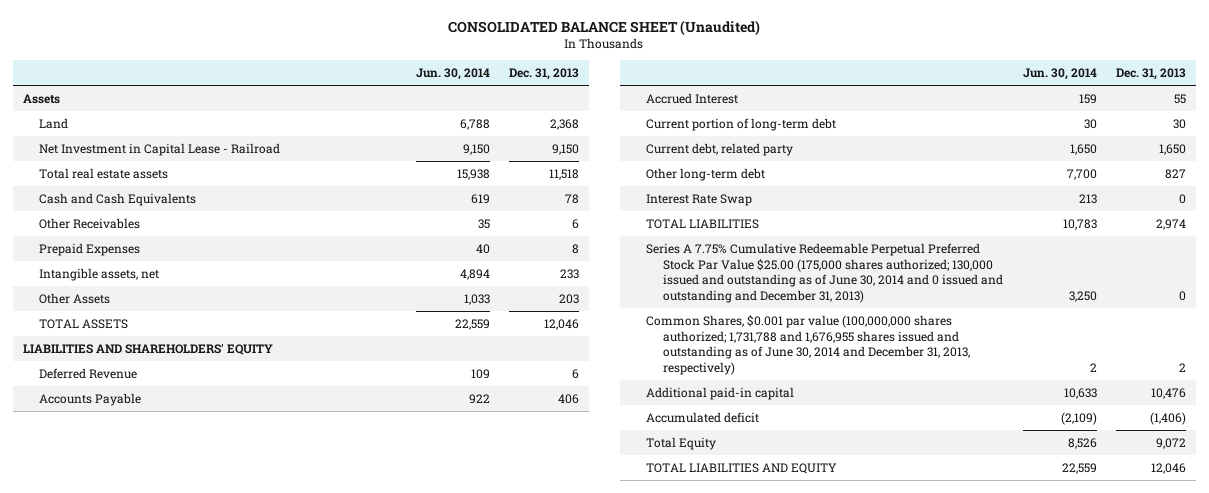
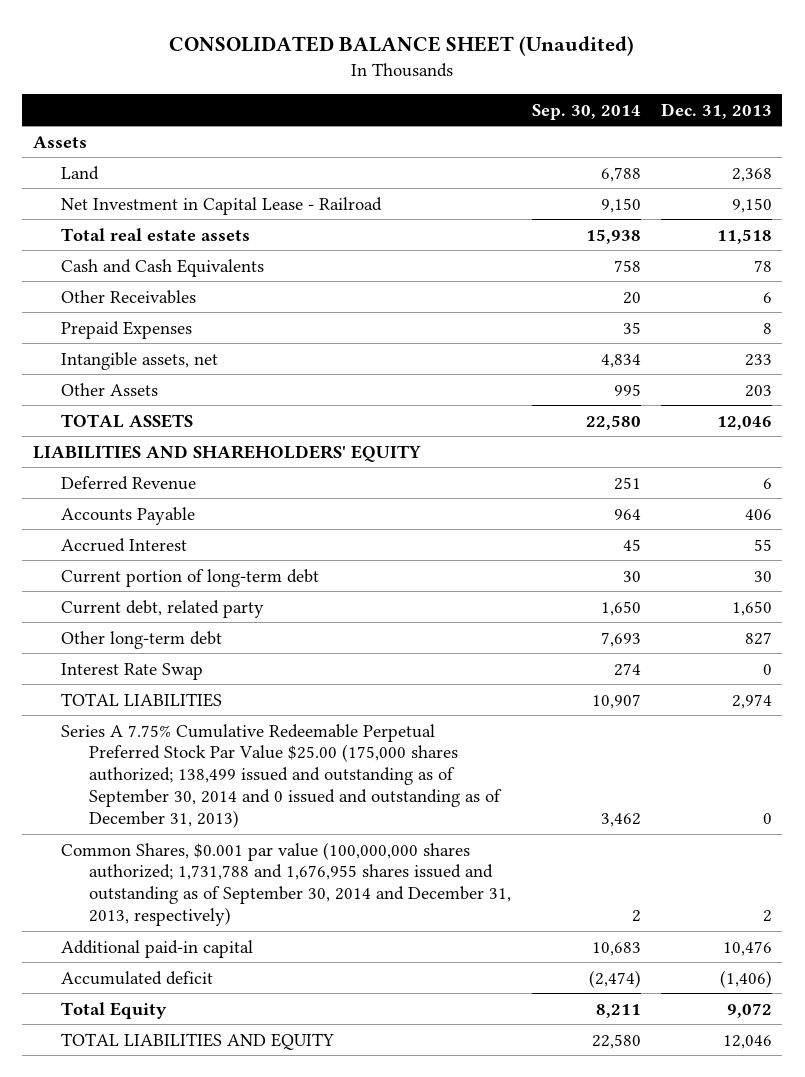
[415,68,490,81] Jun. 30, 2014 -> none
none -> [531,103,641,120] Sep. 30, 2014
[646,243,1004,304] Series A 7.75% Cumulative Redeemable Perpetual Preferred Stock Par Value $25.00 (175,000 shares authorized; 130,000 issued and outstanding as of June 30, 2014 and 0 issued and outstanding and December 31, 2013) -> [60,723,503,828] Series A 7.75% Cumulative Redeemable Perpetual Preferred Stock Par Value $25.00 (175,000 shares authorized; 138,499 issued and outstanding as of September 30, 2014 and 0 issued and outstanding as of December 31, 2013)
[646,315,971,376] Common Shares, $0.001 par value (100,000,000 shares authorized; 1,731,788 and 1,676,955 shares issued and outstanding as of June 30, 2014 and December 31, 2013, respectively) -> [60,841,512,927] Common Shares, $0.001 par value (100,000,000 shares authorized; 1,731,788 and 1,676,955 shares issued and outstanding as of September 30, 2014 and December 31, 2013, respectively)

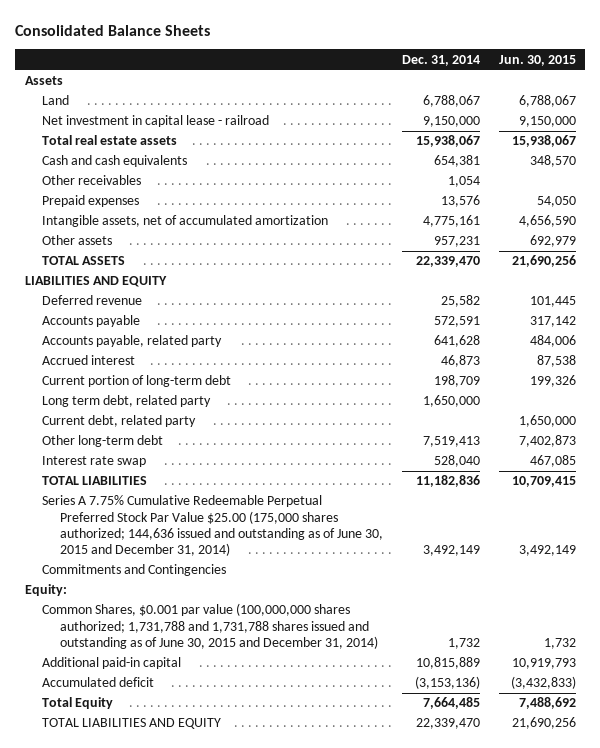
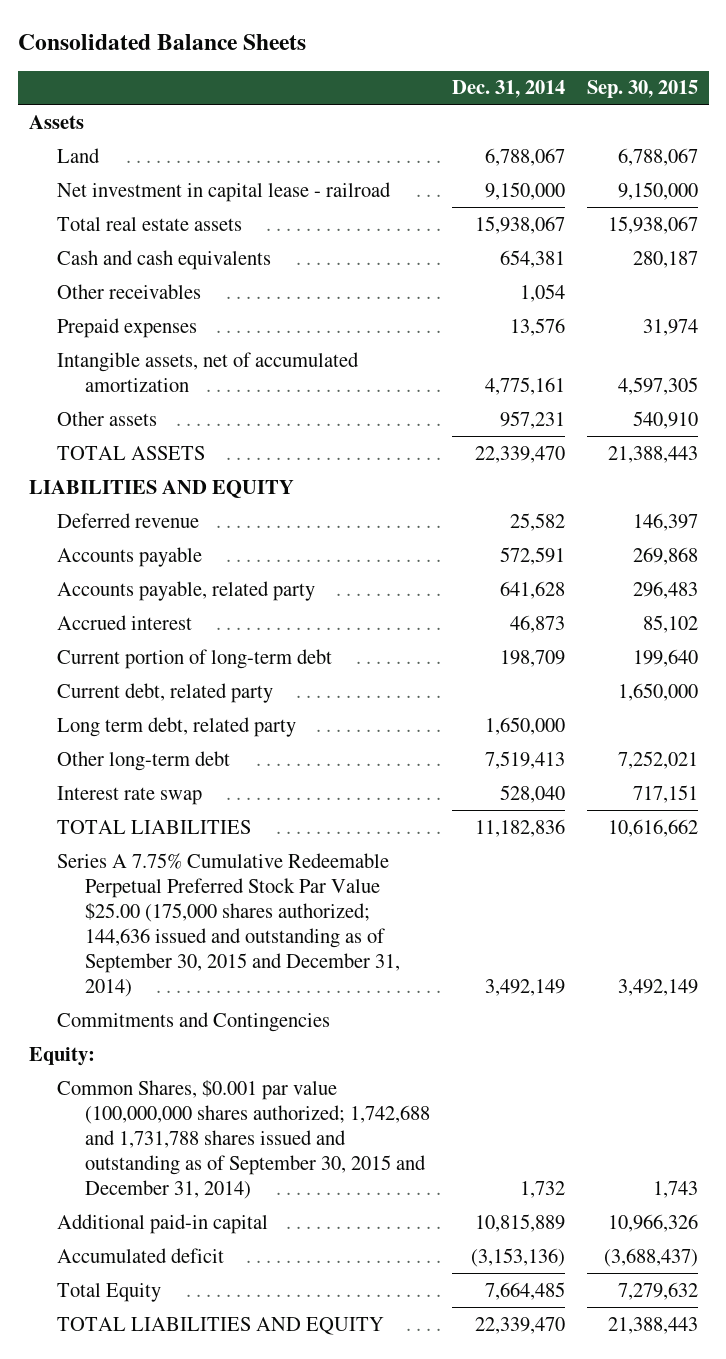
[498,54,576,66] Jun. 30, 2015 -> none
none -> [586,80,698,99] Sep. 30, 2015
[42,395,212,408] Long term debt, related party -> [56,716,296,737] Long term debt, related party
[42,495,383,556] Series A 7.75% Cumulative Redeemable Perpetual Preferred Stock Par Value $25.00 (175,000 shares authorized; 144,636 issued and outstanding as of June 30, 2015 and December 31, 2014) -> [56,852,400,997] Series A 7.75% Cumulative Redeemable Perpetual Preferred Stock Par Value $25.00 (175,000 shares authorized; 144,636 issued and outstanding as of September 30, 2015 and December 31, 2014)
[42,603,378,649] Common Shares, $0.001 par value (100,000,000 shares authorized; 1,731,788 and 1,731,788 shares issued and outstanding as of June 30, 2015 and December 31, 2014) -> [56,1079,430,1199] Common Shares, $0.001 par value (100,000,000 shares authorized; 1,742,688 and 1,731,788 shares issued and outstanding as of September 30, 2015 and December 31, 2014)

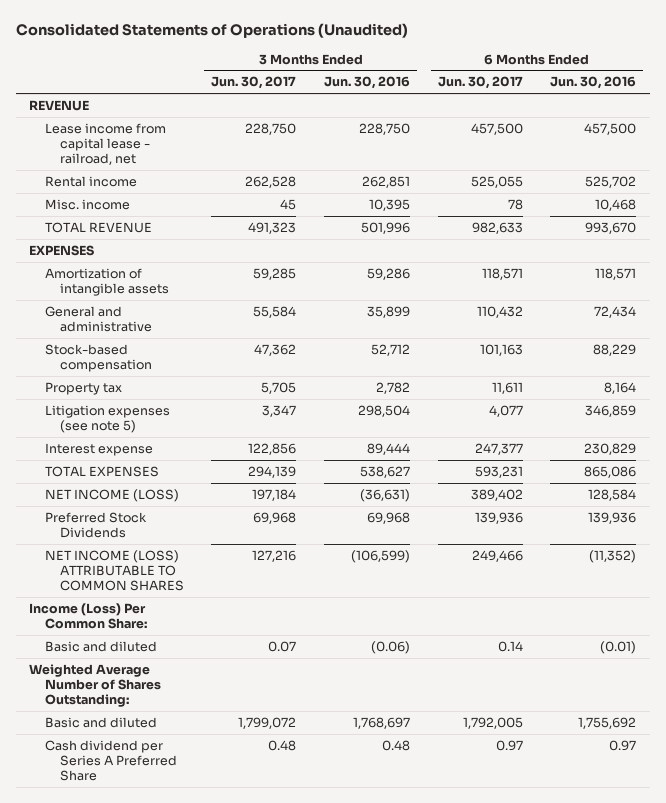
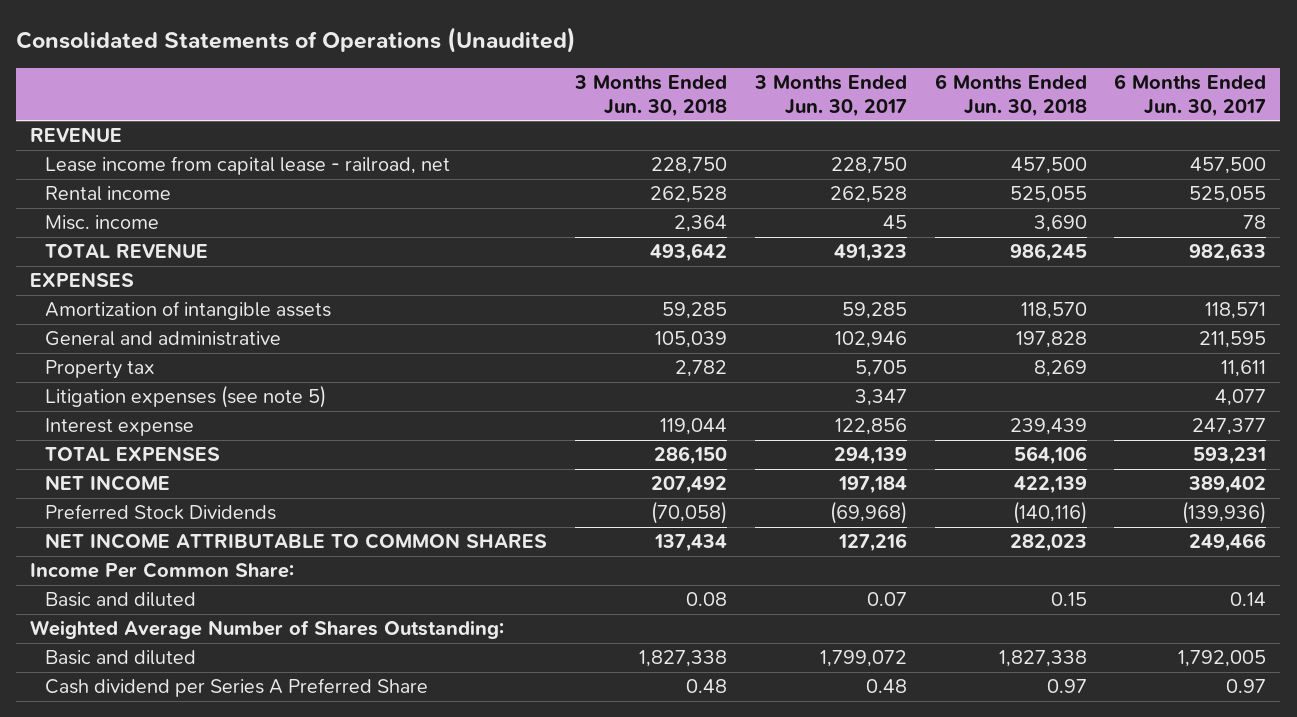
[323,76,410,90] Jun. 30, 2016 -> none
[550,76,637,90] Jun. 30, 2016 -> none
none -> [573,75,727,117] 3 Months Ended Jun. 30, 2018
none -> [934,74,1087,117] 6 Months Ended Jun. 30, 2018
[44,343,152,373] Stock-based compensation -> none
[253,305,297,318] 55,584 -> [834,331,907,349] 102,946
[476,305,523,318] 110,432 -> [1199,331,1267,349] 211,595
[44,488,179,502] NET INCOME (LOSS) -> [45,475,171,492] NET INCOME
[253,511,297,524] 69,968 -> [829,501,907,525] (69,968)
[474,511,523,524] 139,936 -> [1182,501,1267,525] (139,936)
[44,549,184,592] NET INCOME (LOSS) ATTRIBUTABLE TO COMMON SHARES -> [45,533,548,550] NET INCOME ATTRIBUTABLE TO COMMON SHARES
[29,602,147,630] Income (Loss) Per Common Share: -> [30,562,295,579] Income Per Common Share:

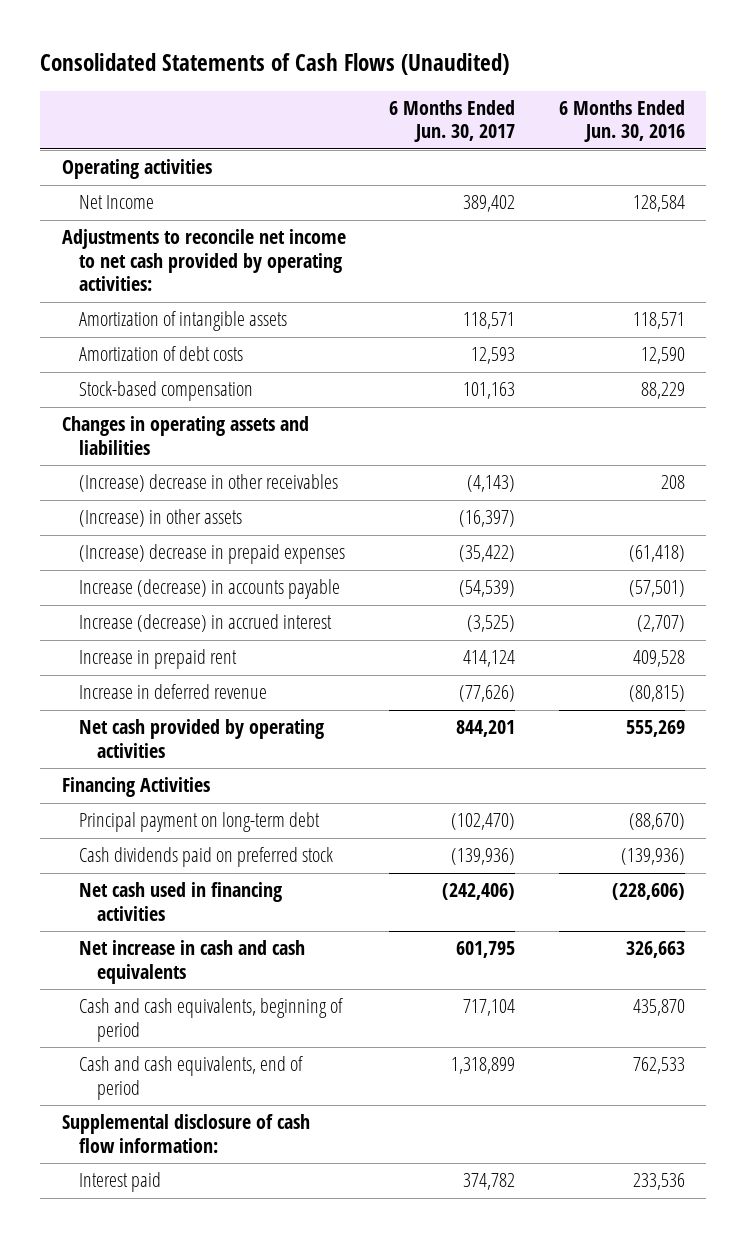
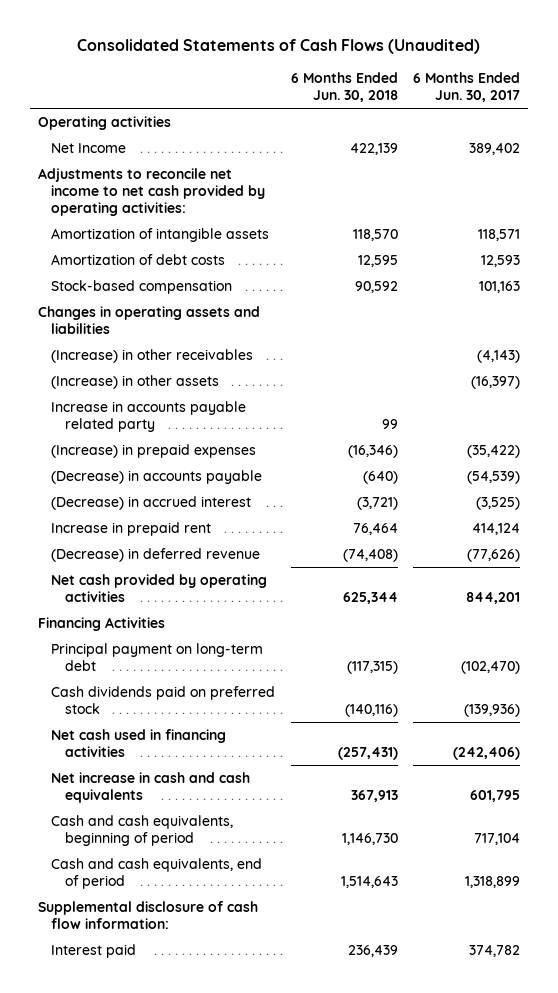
[558,99,685,143] 6 Months Ended Jun. 30, 2016 -> none
none -> [290,71,398,103] 6 Months Ended Jun. 30, 2018
[79,474,339,493] (Increase) decrease in other receivables -> [51,348,254,363] (Increase) in other receivables
none -> [51,400,247,433] Increase in accounts payable related party
[79,544,346,565] (Increase) decrease in prepaid expenses -> [51,443,257,458] (Increase) in prepaid expenses
[79,579,341,600] Increase (decrease) in accounts payable -> [51,469,263,484] (Decrease) in accounts payable
[79,614,333,633] Increase (decrease) in accrued interest -> [51,495,252,510] (Decrease) in accrued interest
[79,684,268,700] Increase in deferred revenue -> [51,547,261,562] (Decrease) in deferred revenue

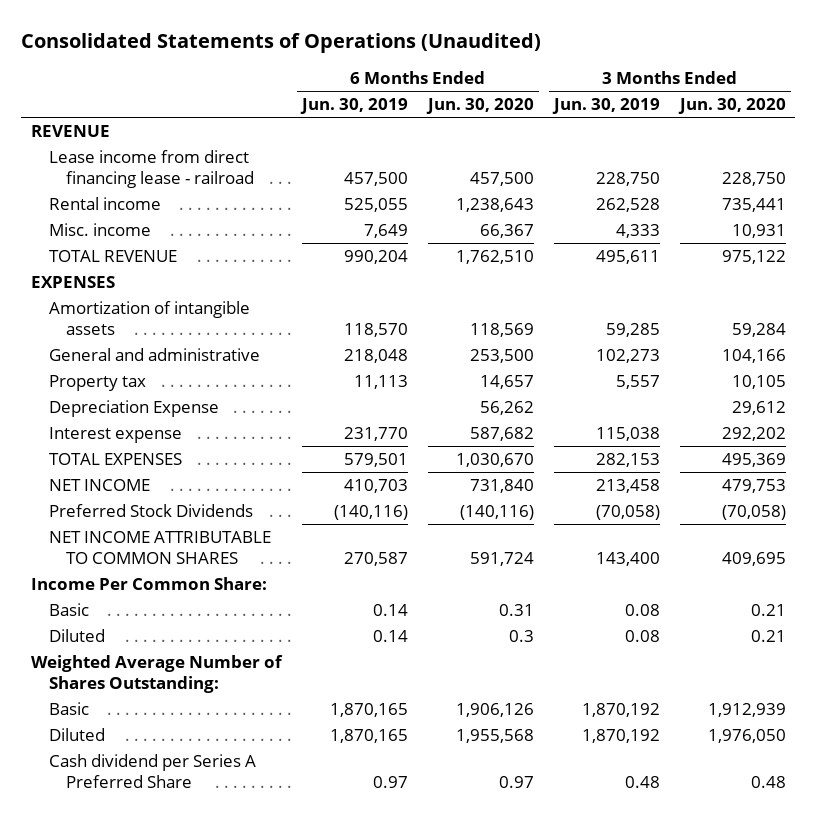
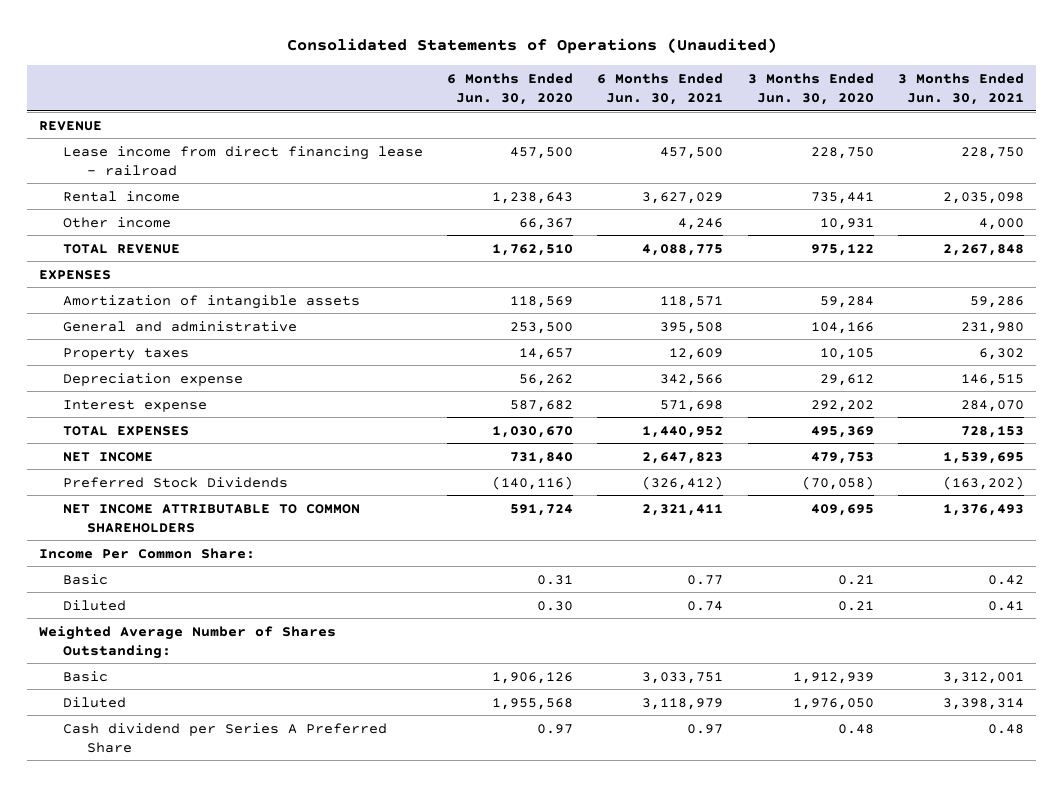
[300,98,409,115] Jun. 30, 2019 -> none
[551,98,660,115] Jun. 30, 2019 -> none
none -> [597,72,724,105] 6 Months Ended Jun. 30, 2021
none -> [897,72,1024,105] 3 Months Ended Jun. 30, 2021
[48,223,151,237] Misc. income -> [63,216,172,228] Other income
[48,375,146,392] Property tax -> [63,347,190,361] Property taxes
[48,400,219,418] Depreciation Expense -> [63,372,244,386] Depreciation expense
[48,531,271,565] NET INCOME ATTRIBUTABLE TO COMMON SHARES -> [63,503,361,533] NET INCOME ATTRIBUTABLE TO COMMON SHAREHOLDERS
[508,630,534,643] 0.3 -> [537,600,574,611] 0.30

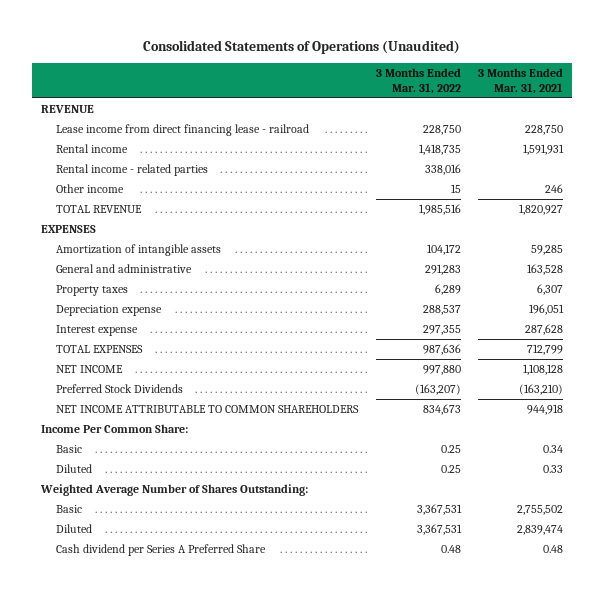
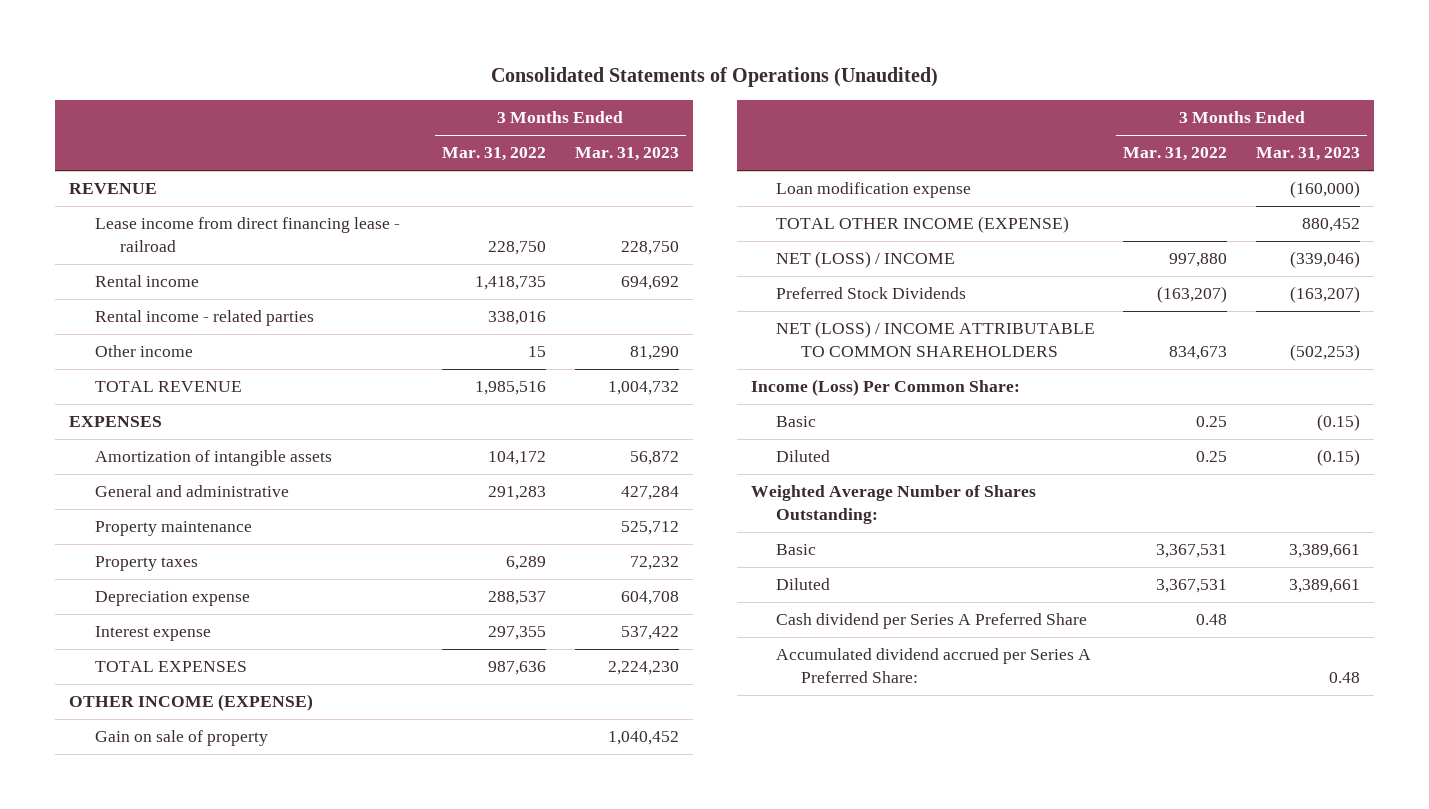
[478,68,564,94] 3 Months Ended Mar. 31, 2021 -> none
none -> [574,147,679,162] Mar. 31, 2023
none -> [94,521,252,537] Property maintenance
none -> [69,694,314,712] OTHER INCOME (EXPENSE)
none -> [94,730,268,747] Gain on sale of property
none -> [775,182,971,199] Loan modification expense
none -> [775,216,1069,234] TOTAL OTHER INCOME (EXPENSE)
[56,365,124,374] NET INCOME -> [775,251,955,269] NET (LOSS) / INCOME
[56,405,360,414] NET INCOME ATTRIBUTABLE TO COMMON SHAREHOLDERS -> [775,321,1095,357] NET (LOSS) / INCOME ATTRIBUTABLE TO COMMON SHAREHOLDERS
[41,424,189,434] Income Per Common Share: -> [750,379,1020,397] Income (Loss) Per Common Share:
none -> [775,648,1091,683] Accumulated dividend accrued per Series A Preferred Share:

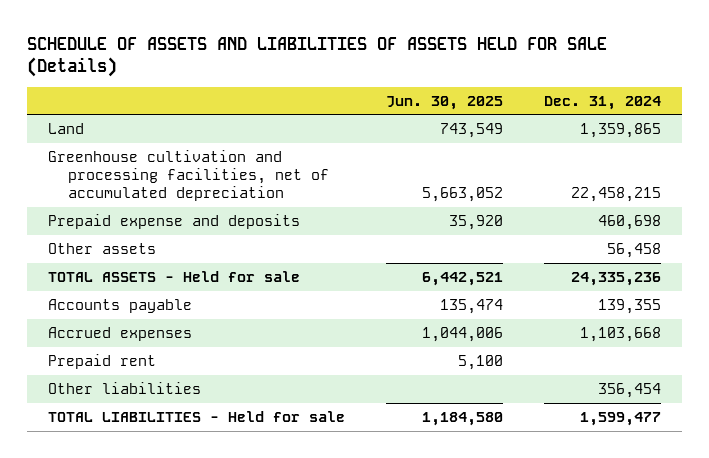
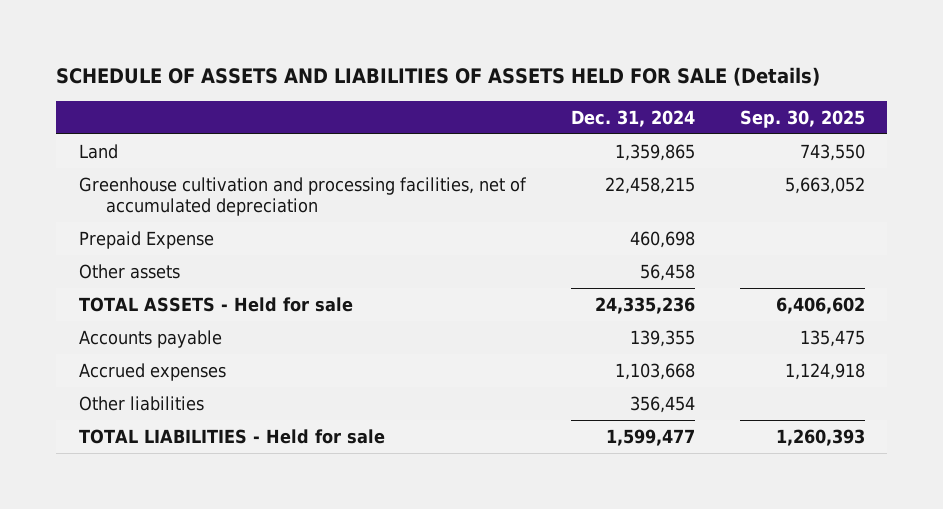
[386,95,504,110] Jun. 30, 2025 -> none
none -> [739,109,865,128] Sep. 30, 2025
[47,213,300,229] Prepaid expense and deposits -> [78,230,214,249] Prepaid Expense
[47,353,156,369] Prepaid rent -> none

